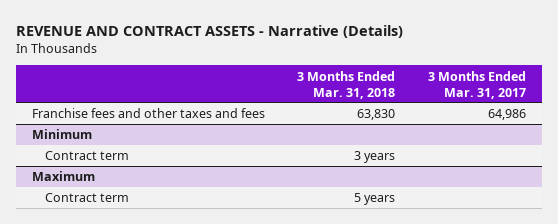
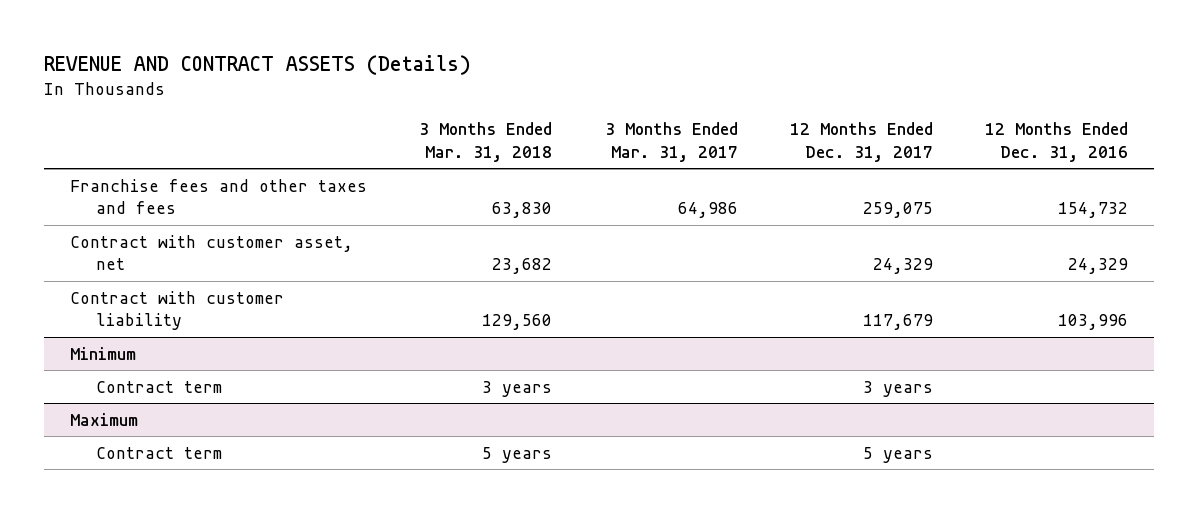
[16,24,404,38] REVENUE AND CONTRACT ASSETS - Narrative (Details) -> [43,55,471,76] REVENUE AND CONTRACT ASSETS (Details)
none -> [789,122,933,162] 12 Months Ended Dec. 31, 2017
none -> [985,122,1129,162] 12 Months Ended Dec. 31, 2016
none -> [69,234,353,271] Contract with customer asset, net
none -> [69,290,284,331] Contract with customer liability

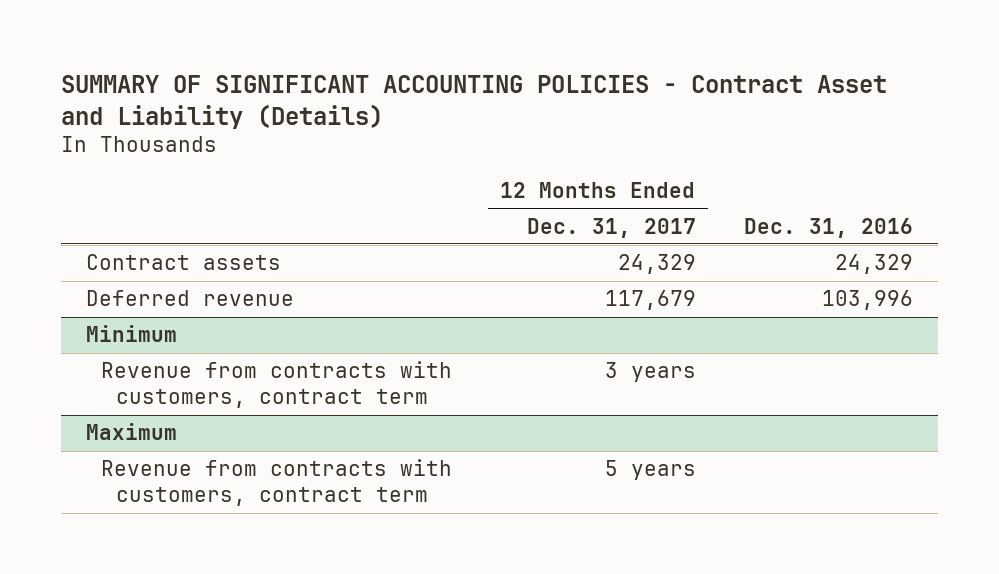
[43,55,471,76] REVENUE AND CONTRACT ASSETS (Details) -> [61,74,888,129] SUMMARY OF SIGNIFICANT ACCOUNTING POLICIES - Contract Asset and Liability (Details)
[419,122,553,162] 3 Months Ended Mar. 31, 2018 -> none
[604,122,738,162] 3 Months Ended Mar. 31, 2017 -> none
[985,122,1129,162] 12 Months Ended Dec. 31, 2016 -> none
none -> [744,217,914,238] Dec. 31, 2016
[69,178,367,215] Franchise fees and other taxes and fees -> none
[69,234,353,271] Contract with customer asset, net -> [85,254,281,271] Contract assets
[69,290,284,331] Contract with customer liability -> [85,290,294,307] Deferred revenue
[96,380,223,393] Contract term -> [100,361,452,409] Revenue from contracts with customers, contract term
[96,446,223,459] Contract term -> [100,459,452,507] Revenue from contracts with customers, contract term

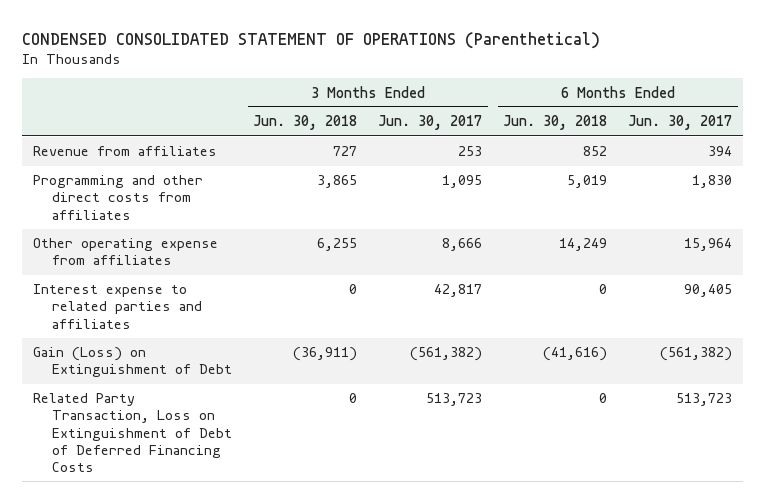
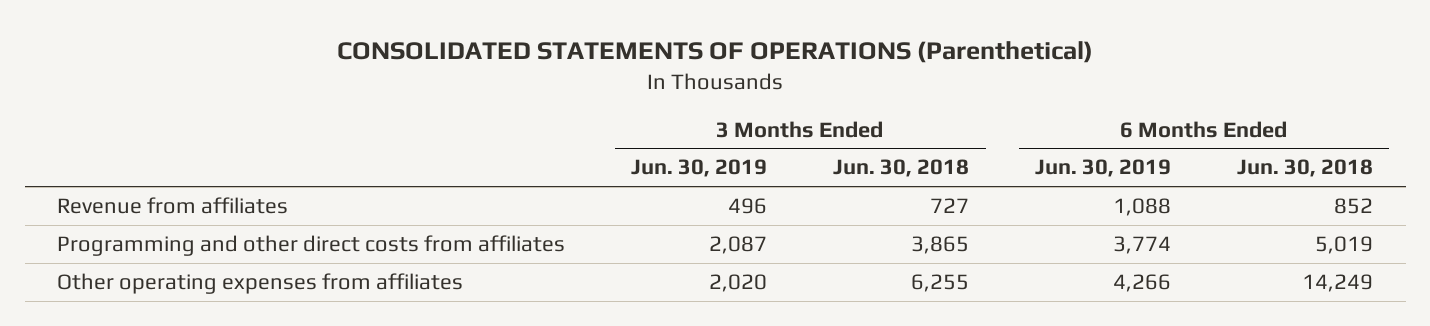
[22,31,601,49] CONDENSED CONSOLIDATED STATEMENT OF OPERATIONS (Parenthetical) -> [337,40,1094,63] CONSOLIDATED STATEMENTS OF OPERATIONS (Parenthetical)
[378,115,483,131] Jun. 30, 2017 -> none
[628,115,733,131] Jun. 30, 2017 -> none
none -> [631,159,768,178] Jun. 30, 2019
none -> [1035,159,1172,178] Jun. 30, 2019
[32,284,203,329] Interest expense to related parties and affiliates -> none
[32,347,233,378] Gain (Loss) on Extinguishment of Debt -> none
[32,393,233,473] Related Party Transaction, Loss on Extinguishment of Debt of Deferred Financing Costs -> none
[32,238,218,266] Other operating expense from affiliates -> [57,272,464,294] Other operating expenses from affiliates

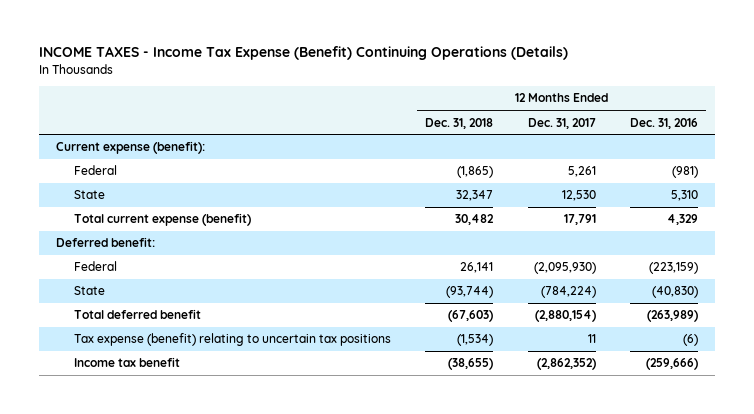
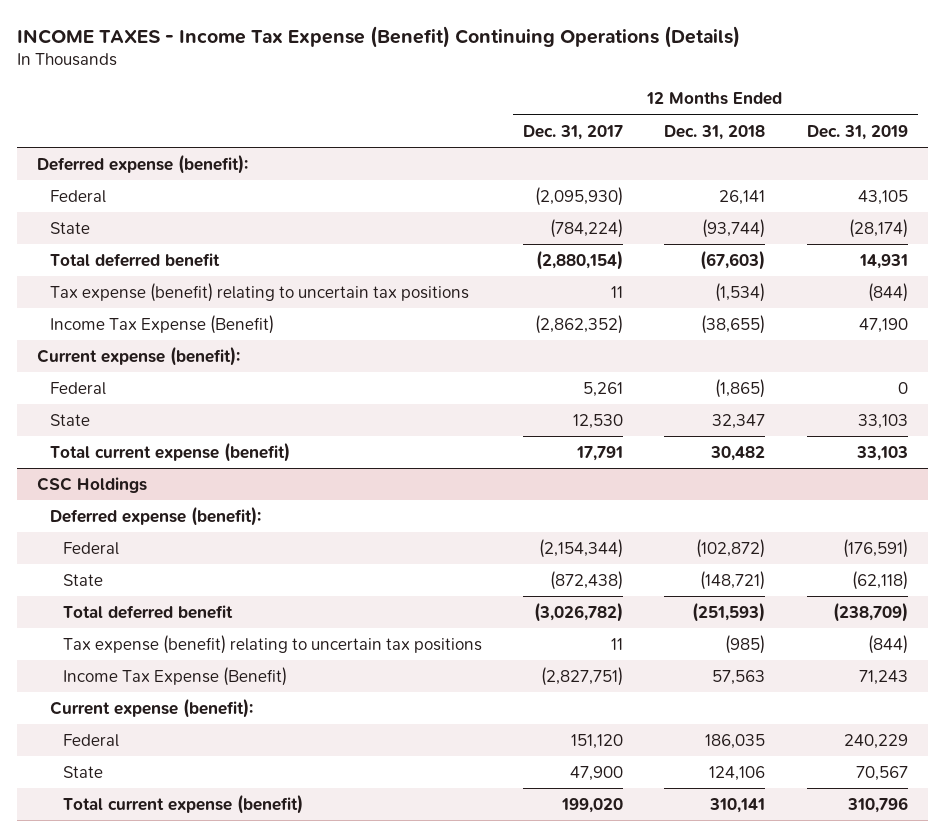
[629,117,698,129] Dec. 31, 2016 -> none
none -> [806,124,908,140] Dec. 31, 2019
[55,237,155,248] Deferred benefit: -> [37,153,249,174] Deferred expense (benefit):
[74,357,181,368] Income tax benefit -> [49,314,274,334] Income Tax Expense (Benefit)
[55,141,205,155] Current expense (benefit): -> [37,345,241,366] Current expense (benefit):
[74,165,118,176] Federal -> [49,381,106,395] Federal
[74,190,106,200] State -> [49,413,90,426] State
[74,213,252,227] Total current expense (benefit) -> [49,441,290,462] Total current expense (benefit)
none -> [37,476,148,493] CSC Holdings
none -> [49,505,261,526] Deferred expense (benefit):
none -> [62,541,119,555] Federal
none -> [62,573,103,586] State
none -> [62,604,233,619] Total deferred benefit
none -> [62,634,482,654] Tax expense (benefit) relating to uncertain tax positions
none -> [62,666,287,686] Income Tax Expense (Benefit)
none -> [49,697,253,718] Current expense (benefit):
none -> [62,733,119,747] Federal
none -> [62,765,103,778] State
none -> [62,793,303,814] Total current expense (benefit)

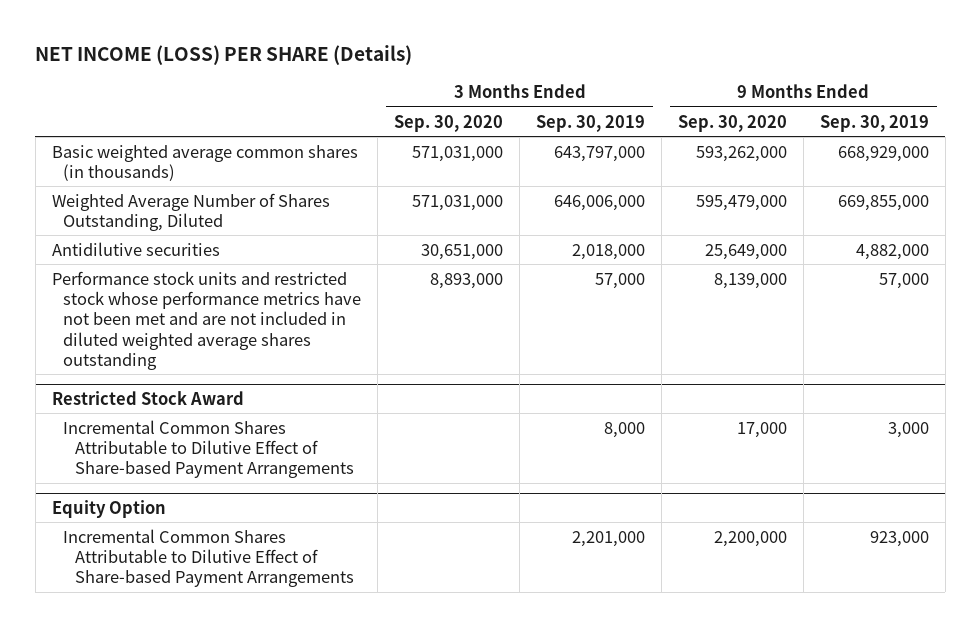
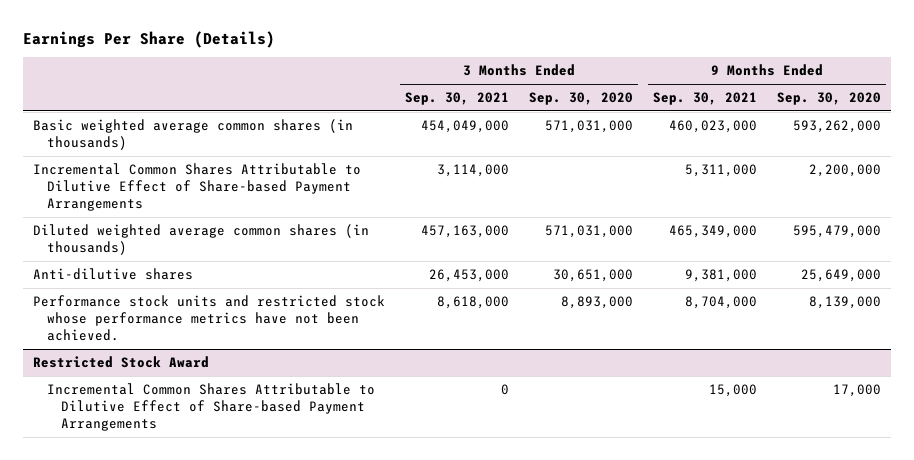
[35,45,413,66] NET INCOME (LOSS) PER SHARE (Details) -> [22,30,275,48] Earnings Per Share (Details)
[536,114,646,132] Sep. 30, 2019 -> none
[819,114,929,132] Sep. 30, 2019 -> none
none -> [405,92,510,106] Sep. 30, 2021
none -> [653,92,758,106] Sep. 30, 2021
none -> [32,163,361,212] Incremental Common Shares Attributable to Dilutive Effect of Share-based Payment Arrangements
[51,192,330,231] Weighted Average Number of Shares Outstanding, Diluted -> [32,224,369,256] Diluted weighted average common shares (in thousands)
[51,241,220,256] Antidilutive securities -> [32,268,193,281] Anti-dilutive shares
[51,270,362,370] Performance stock units and restricted stock whose performance metrics have not been met and are not included in diluted weighted average shares outstanding -> [32,295,385,342] Performance stock units and restricted stock whose performance metrics have not been achieved.
[51,499,166,518] Equity Option -> none
[63,528,355,588] Incremental Common Shares Attributable to Dilutive Effect of Share-based Payment Arrangements -> none

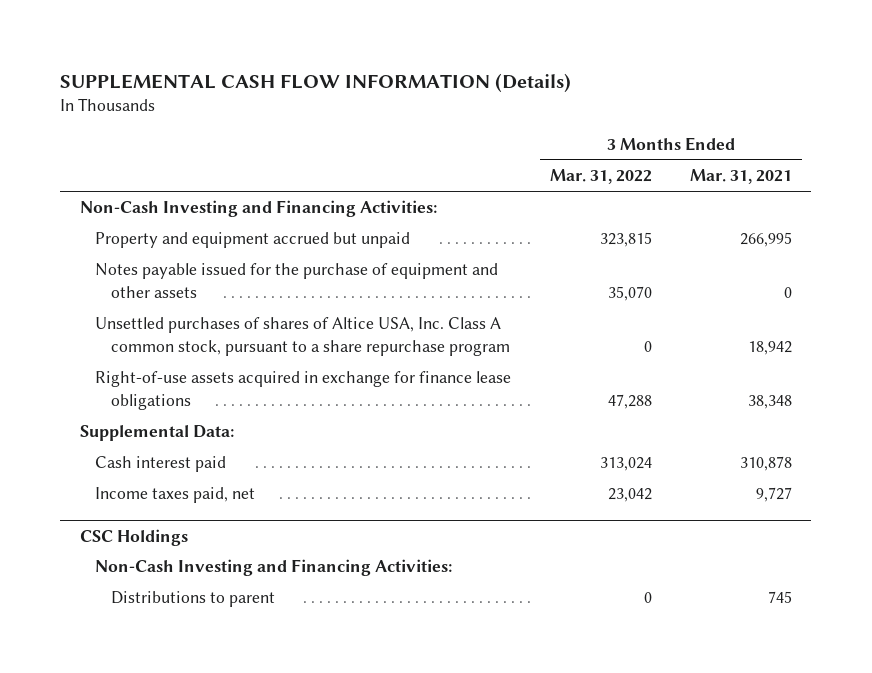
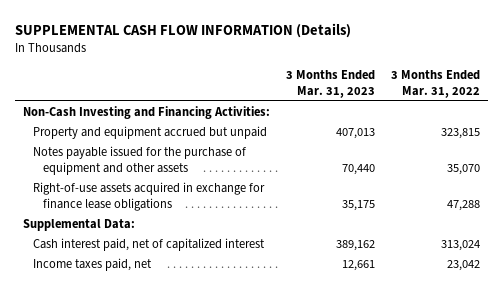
[690,169,793,185] Mar. 31, 2021 -> none
none -> [286,69,376,98] 3 Months Ended Mar. 31, 2023
[95,317,510,356] Unsettled purchases of shares of Altice USA, Inc. Class A common stock, pursuant to a share repurchase program -> none
[95,456,227,473] Cash interest paid -> [32,238,265,252] Cash interest paid, net of capitalized interest
[79,528,188,546] CSC Holdings -> none
[95,559,453,577] Non-Cash Investing and Financing Activities: -> none
[110,591,275,608] Distributions to parent -> none

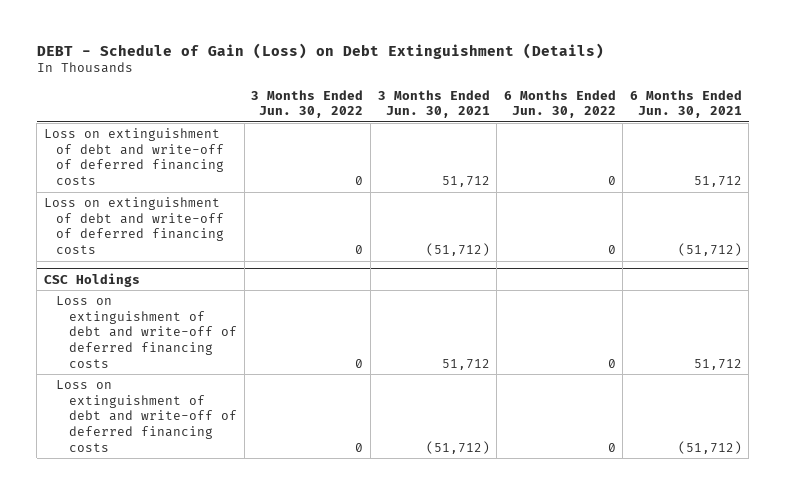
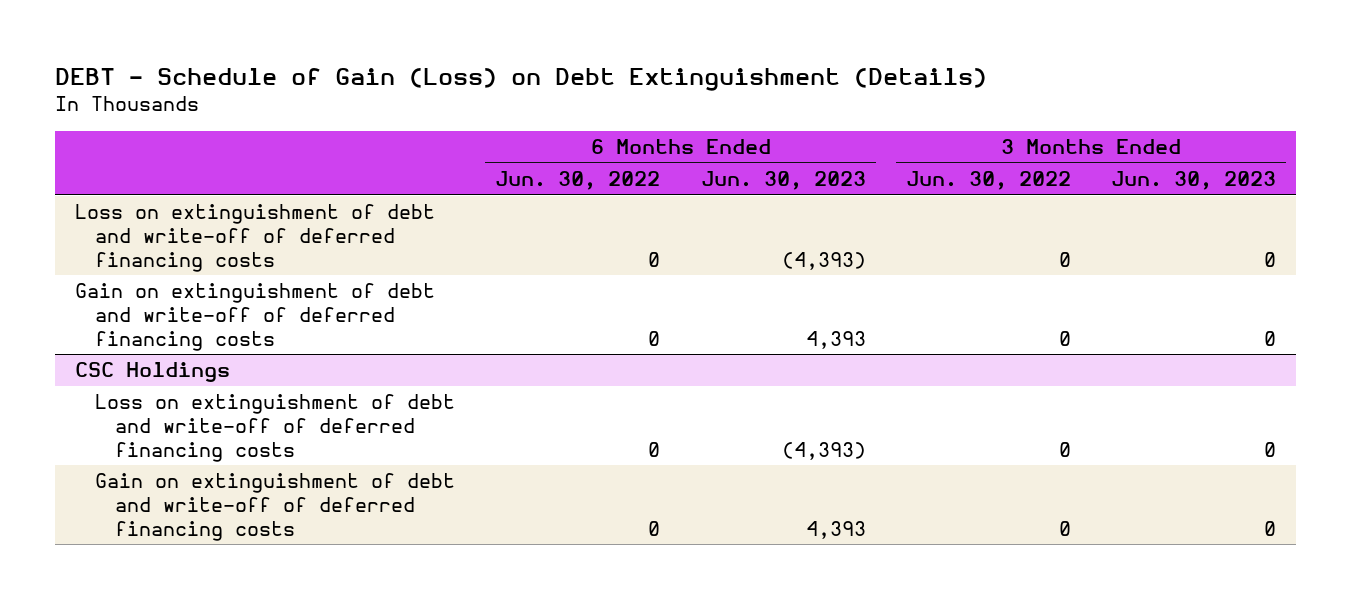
[377,89,490,119] 3 Months Ended Jun. 30, 2021 -> none
[629,89,742,119] 6 Months Ended Jun. 30, 2021 -> none
none -> [700,171,866,191] Jun. 30, 2023
none -> [1111,171,1277,191] Jun. 30, 2023
[43,197,225,255] Loss on extinguishment of debt and write-off of deferred financing costs -> [75,283,436,351] Gain on extinguishment of debt and write-off of deferred financing costs
[56,380,238,452] Loss on extinguishment of debt and write-off of deferred financing costs -> [95,473,456,541] Gain on extinguishment of debt and write-off of deferred financing costs

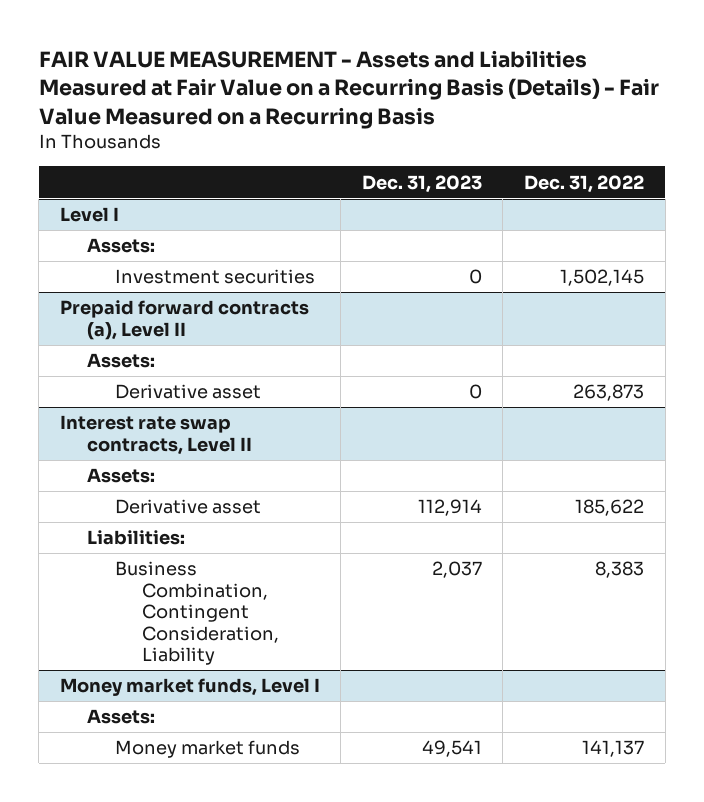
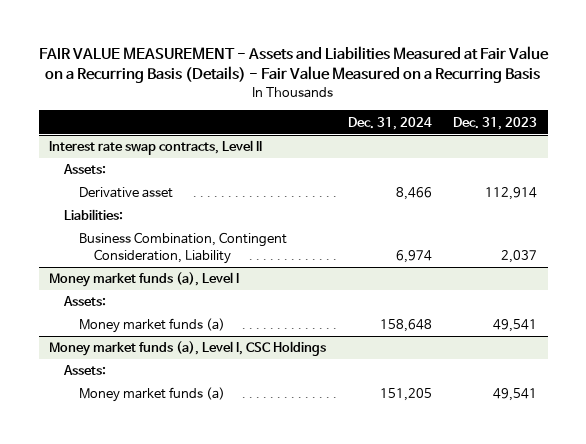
[524,174,645,193] Dec. 31, 2022 -> none
none -> [347,116,432,130] Dec. 31, 2024
[59,207,119,223] Level I -> none
[87,238,156,254] Assets: -> none
[114,269,315,285] Investment securities -> none
[59,300,309,340] Prepaid forward contracts (a), Level II -> none
[87,353,156,369] Assets: -> none
[114,384,261,400] Derivative asset -> none
[59,678,320,697] Money market funds, Level I -> [49,272,240,288] Money market funds (a), Level I
[114,740,300,759] Money market funds -> [79,318,226,334] Money market funds (a)
none -> [49,341,327,357] Money market funds (a), Level I, CSC Holdings
none -> [63,365,107,376] Assets:
none -> [79,387,226,403] Money market funds (a)

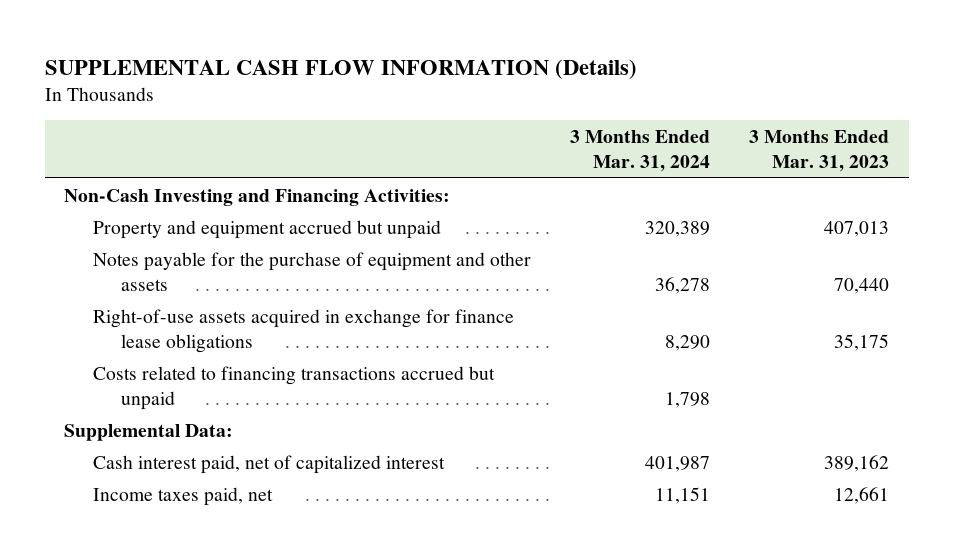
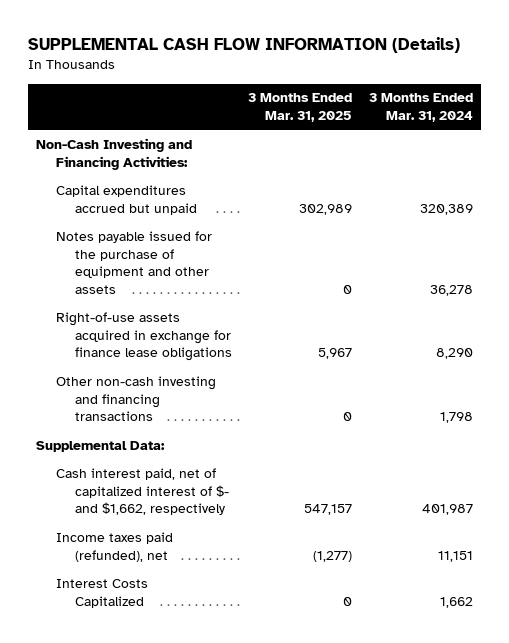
[749,129,890,172] 3 Months Ended Mar. 31, 2023 -> none
none -> [248,93,353,123] 3 Months Ended Mar. 31, 2025
[92,219,441,239] Property and equipment accrued but unpaid -> [55,184,198,215] Capital expenditures accrued but unpaid
[92,251,531,291] Notes payable for the purchase of equipment and other assets -> [55,230,212,295] Notes payable issued for the purchase of equipment and other assets
[92,365,495,410] Costs related to financing transactions accrued but unpaid -> [55,375,216,422] Other non-cash investing and financing transactions
[92,454,445,474] Cash interest paid, net of capitalized interest -> [55,467,230,516] Cash interest paid, net of capitalized interest of $- and $1,662, respectively
[92,486,273,506] Income taxes paid, net -> [55,531,173,562] Income taxes paid (refunded), net
none -> [55,578,148,608] Interest Costs Capitalized

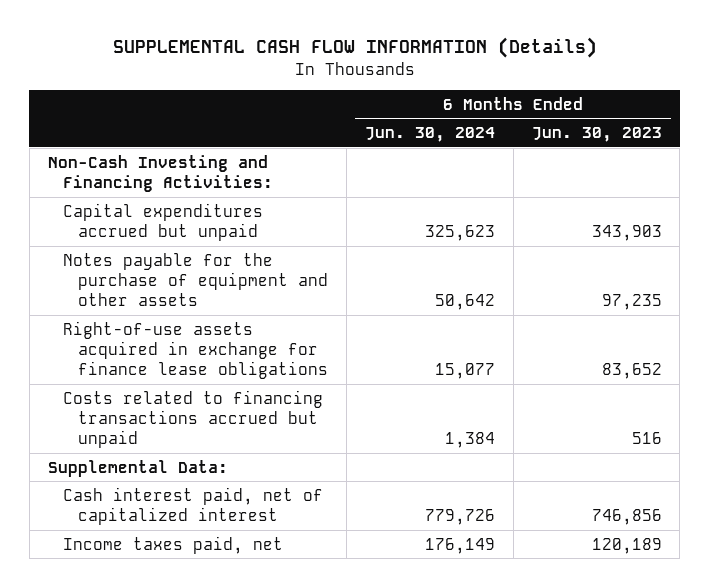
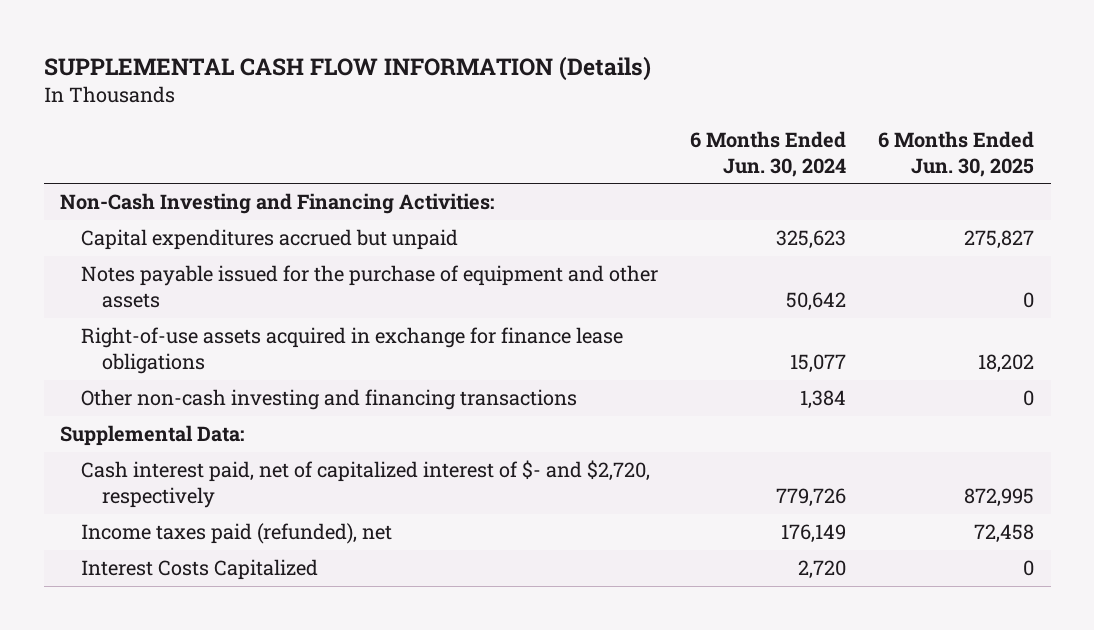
[531,127,662,143] Jun. 30, 2023 -> none
none -> [878,130,1035,177] 6 Months Ended Jun. 30, 2025
[62,252,328,307] Notes payable for the purchase of equipment and other assets -> [80,264,658,308] Notes payable issued for the purchase of equipment and other assets
[62,389,323,449] Costs related to financing transactions accrued but unpaid -> [80,388,577,410] Other non-cash investing and financing transactions
[62,486,323,525] Cash interest paid, net of capitalized interest -> [80,459,650,508] Cash interest paid, net of capitalized interest of $- and $2,720, respectively
[62,535,283,554] Income taxes paid, net -> [80,522,392,544] Income taxes paid (refunded), net
none -> [80,558,318,580] Interest Costs Capitalized

